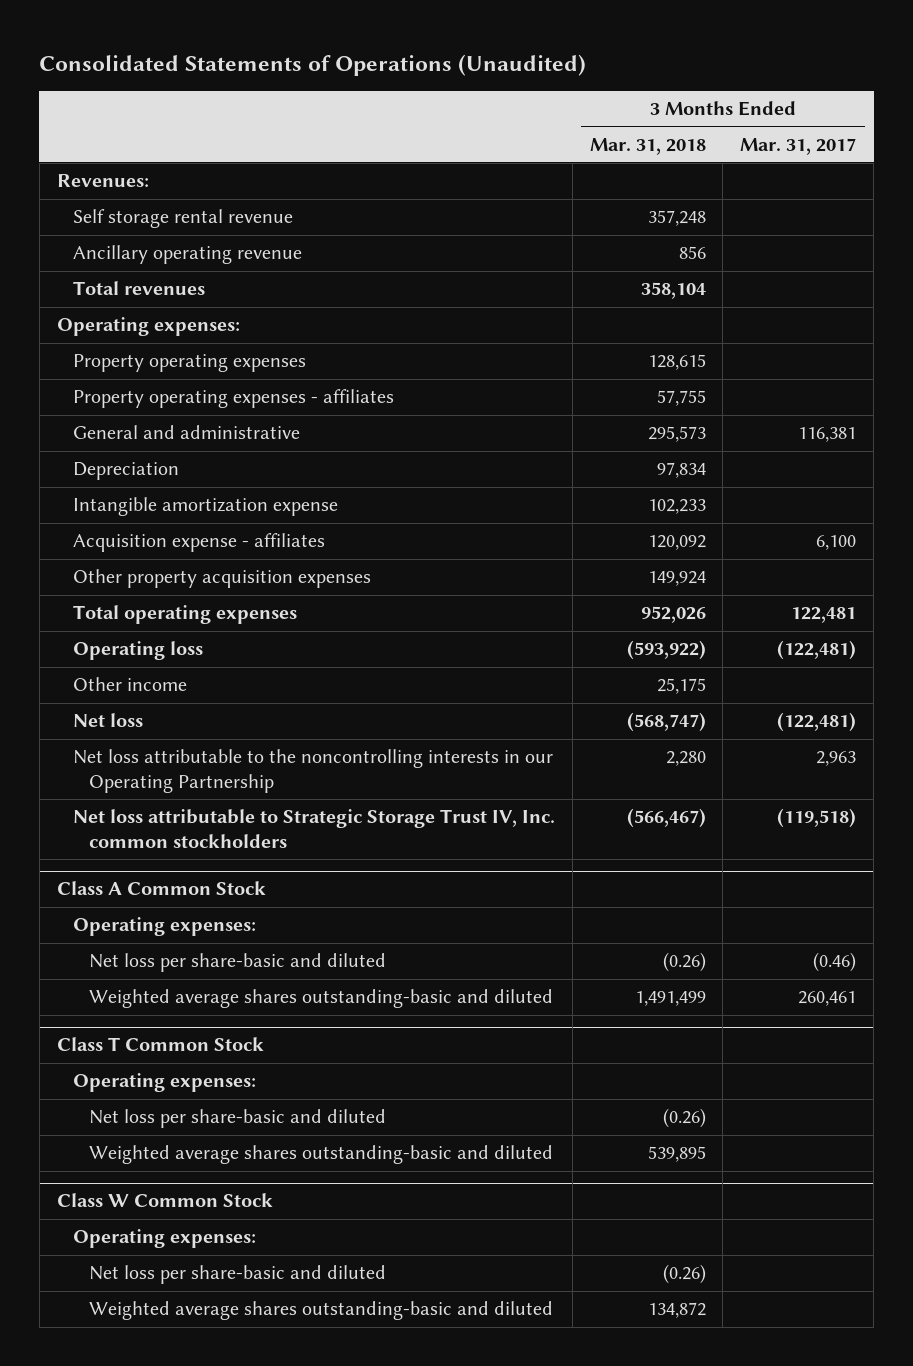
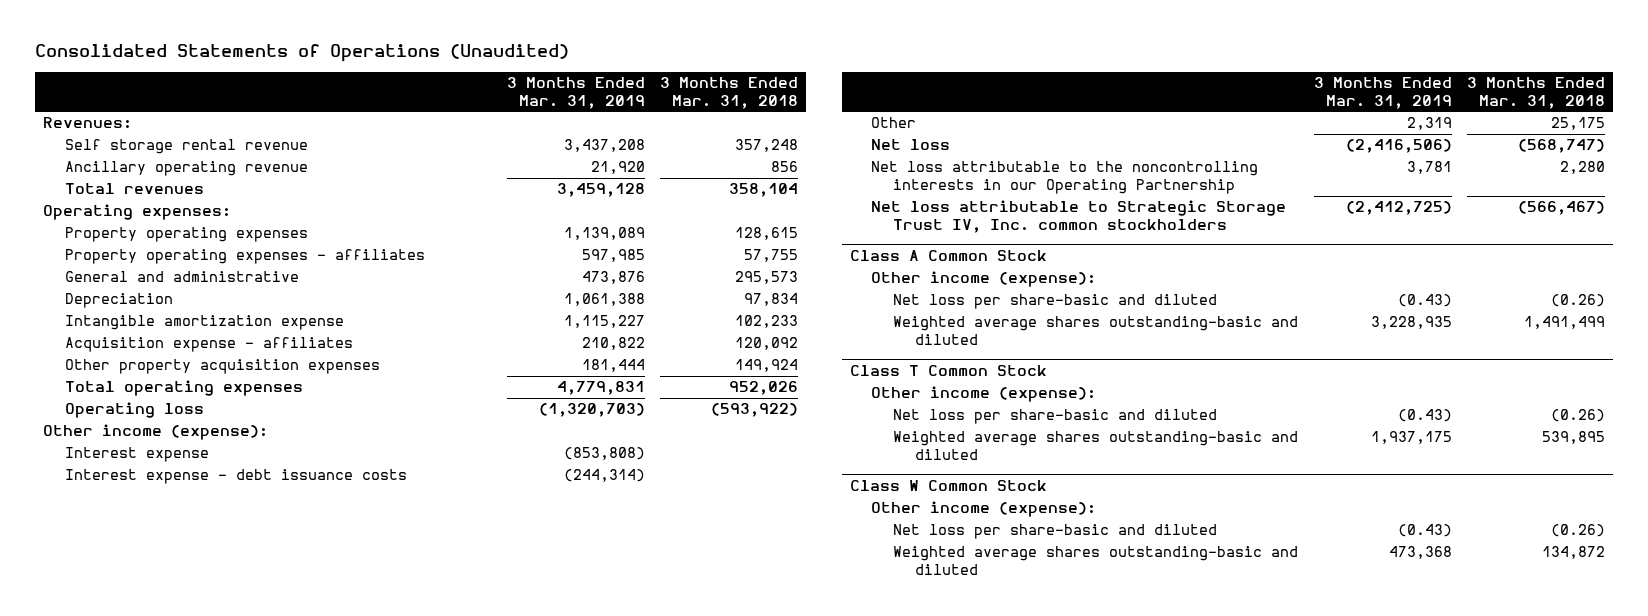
[740,137,857,155] Mar. 31, 2017 -> none
none -> [506,77,645,109] 3 Months Ended Mar. 31, 2019
none -> [42,424,268,441] Other income (expense):
none -> [64,447,209,463] Interest expense
none -> [64,469,407,485] Interest expense - debt issuance costs
[72,677,187,692] Other income -> [871,117,917,129] Other
[72,917,256,937] Operating expenses: -> none
none -> [871,271,1097,288] Other income (expense):
[72,1073,256,1093] Operating expenses: -> none
none -> [871,386,1097,403] Other income (expense):
[72,1229,256,1249] Operating expenses: -> none
none -> [871,501,1097,518] Other income (expense):

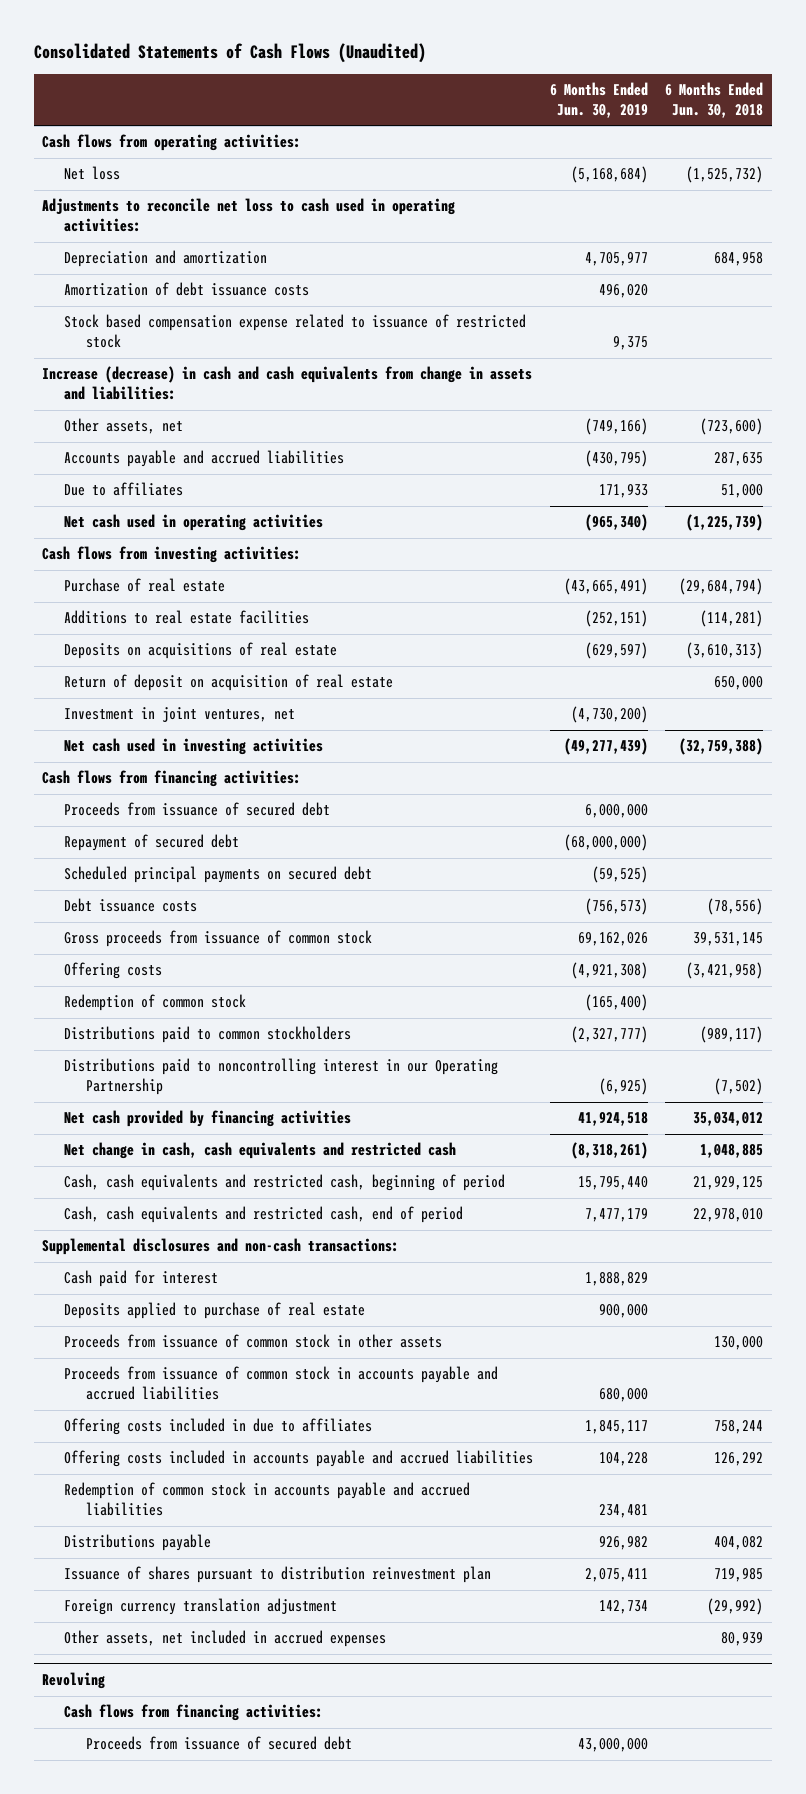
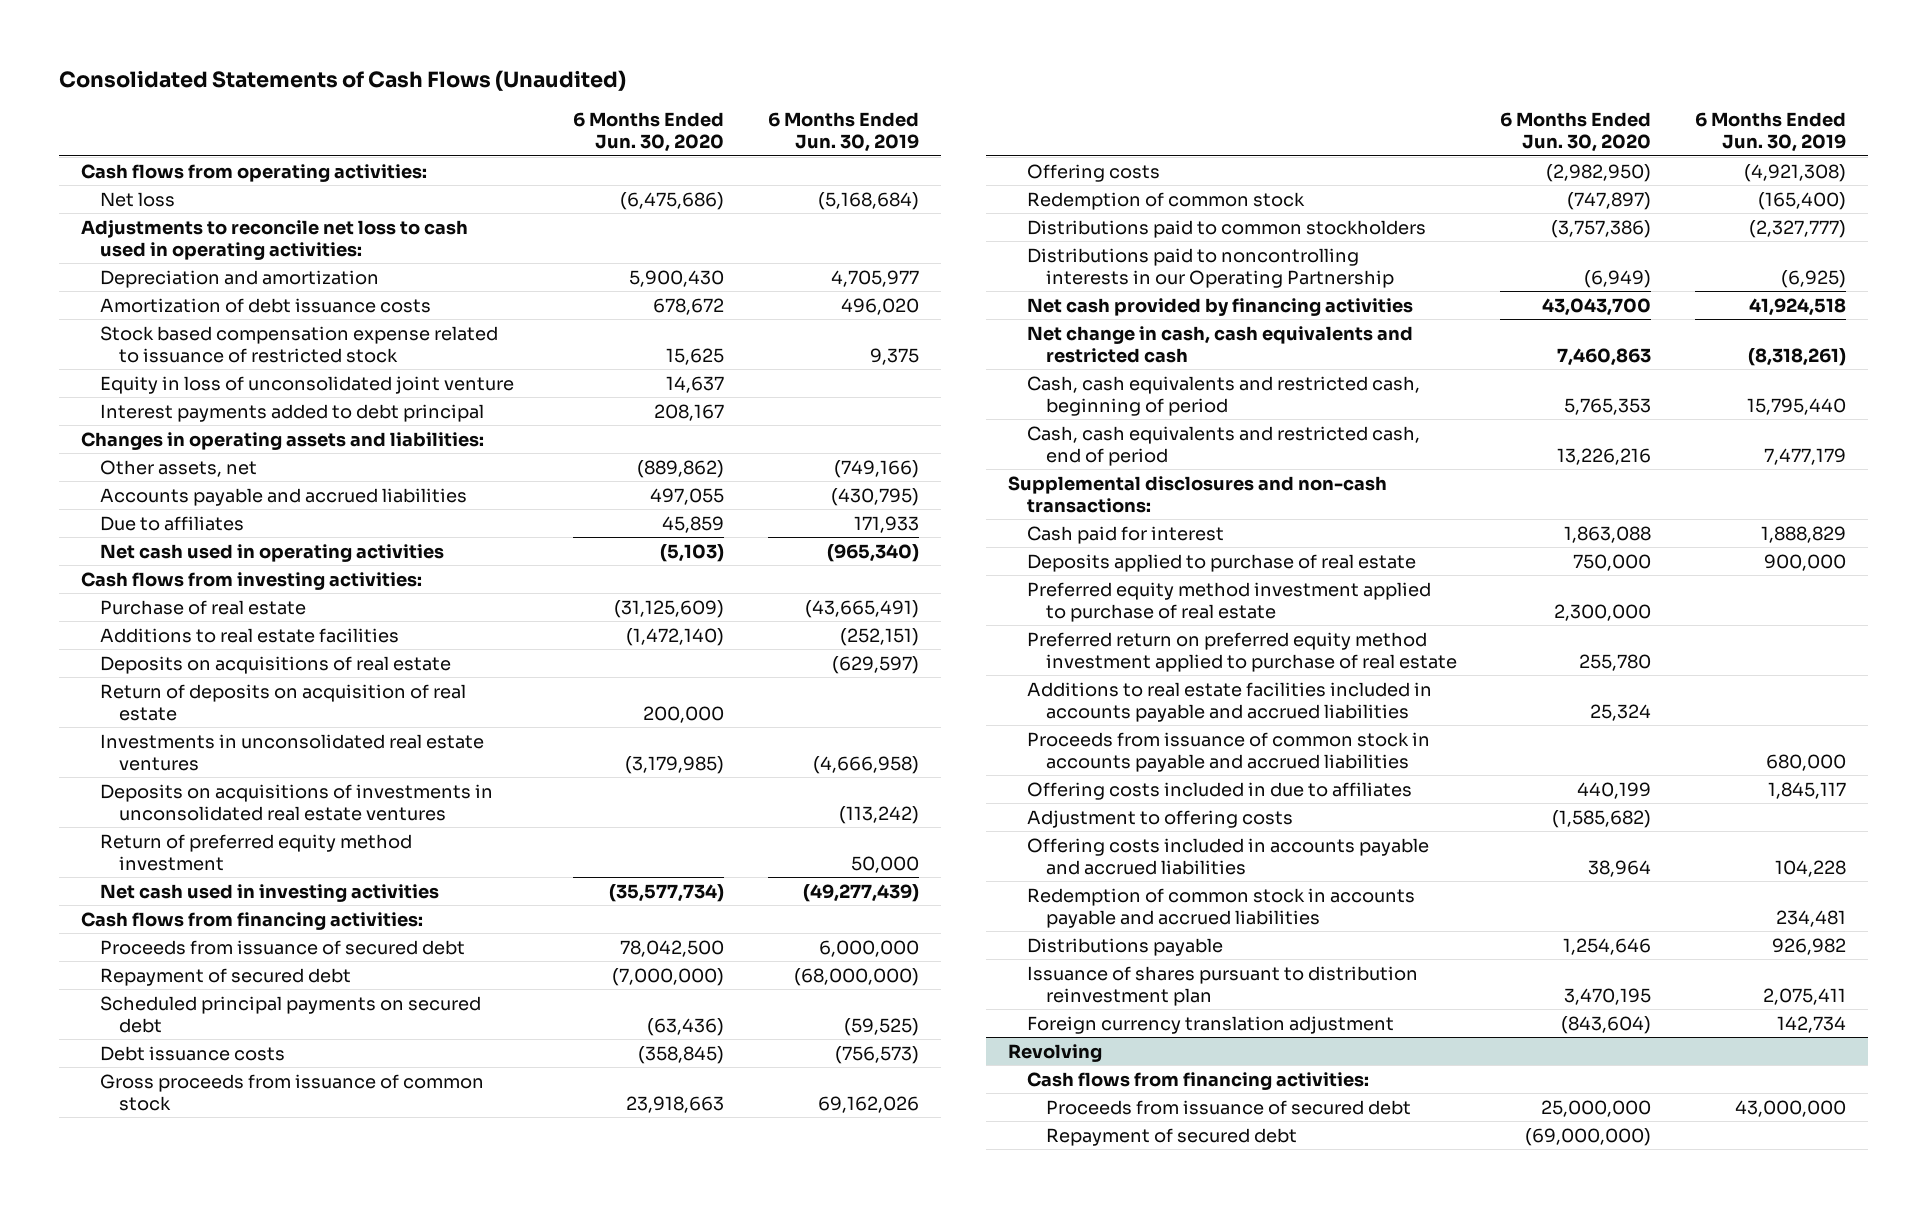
[665,81,764,118] 6 Months Ended Jun. 30, 2018 -> none
none -> [573,112,725,153] 6 Months Ended Jun. 30, 2020
none -> [99,375,514,394] Equity in loss of unconsolidated joint venture
none -> [99,403,484,422] Interest payments added to debt principal
[42,366,533,401] Increase (decrease) in cash and cash equivalents from change in assets and liabilities: -> [81,431,485,450] Changes in operating assets and liabilities:
[64,674,394,692] Return of deposit on acquisition of real estate -> [99,683,466,721] Return of deposits on acquisition of real estate
[64,707,296,723] Investment in joint ventures, net -> [99,733,484,771] Investments in unconsolidated real estate ventures
[571,706,649,724] (4,730,200) -> [813,755,920,774] (4,666,958)
none -> [99,783,493,821] Deposits on acquisitions of investments in unconsolidated real estate ventures
none -> [99,833,412,871] Return of preferred equity method investment
[64,1058,499,1096] Distributions paid to noncontrolling interest in our Operating Partnership -> [1026,247,1394,288] Distributions paid to noncontrolling interests in our Operating Partnership
[64,1334,443,1349] Proceeds from issuance of common stock in other assets -> none
none -> [1026,581,1431,622] Preferred equity method investment applied to purchase of real estate
none -> [1026,631,1457,672] Preferred return on preferred equity method investment applied to purchase of real estate
none -> [1026,681,1432,722] Additions to real estate facilities included in accounts payable and accrued liabilities
none -> [1026,809,1293,828] Adjustment to offering costs
[64,1630,387,1648] Other assets, net included in accrued expenses -> none
none -> [1045,1127,1297,1146] Repayment of secured debt

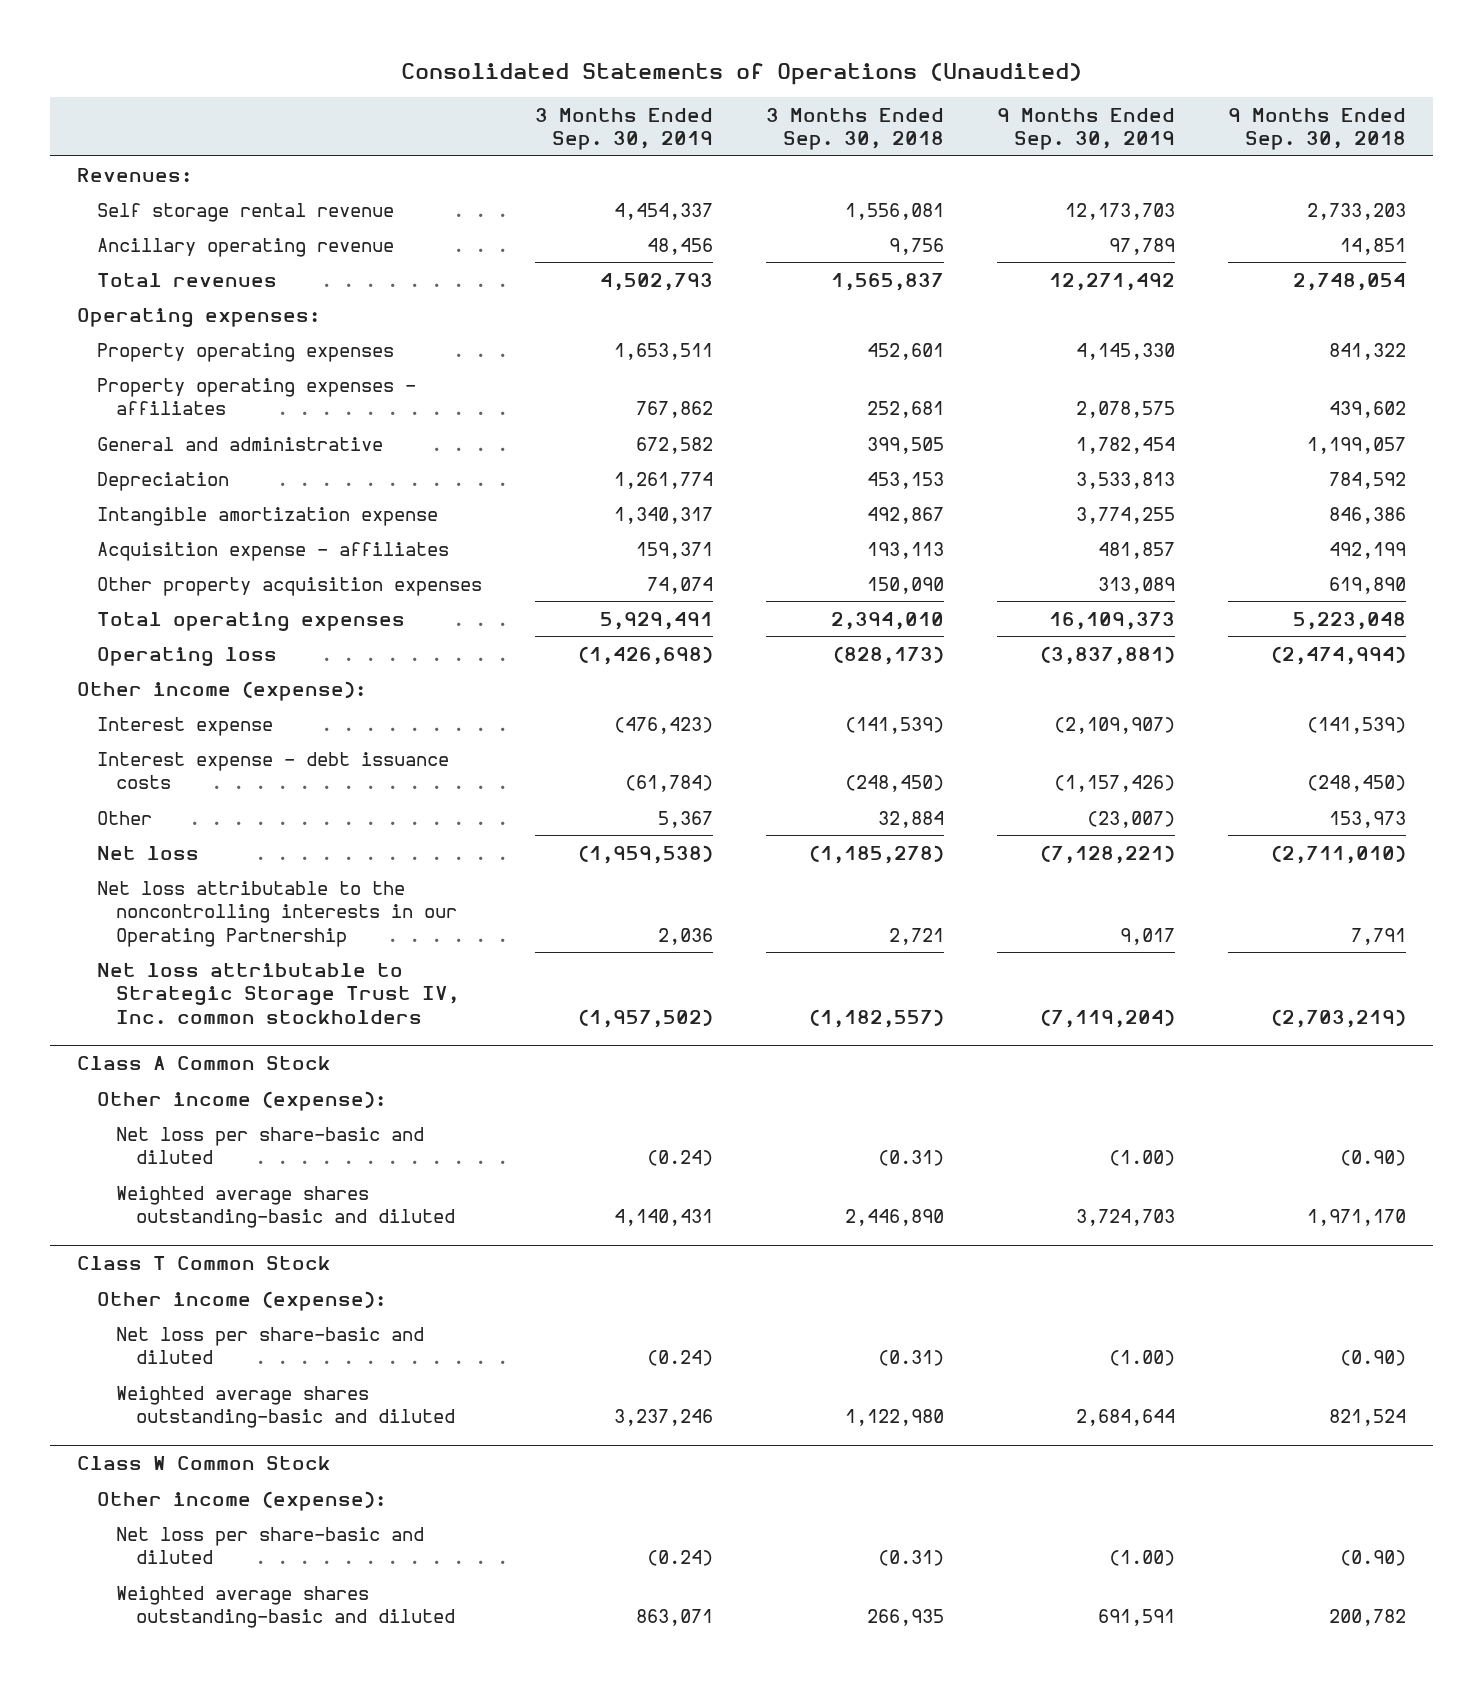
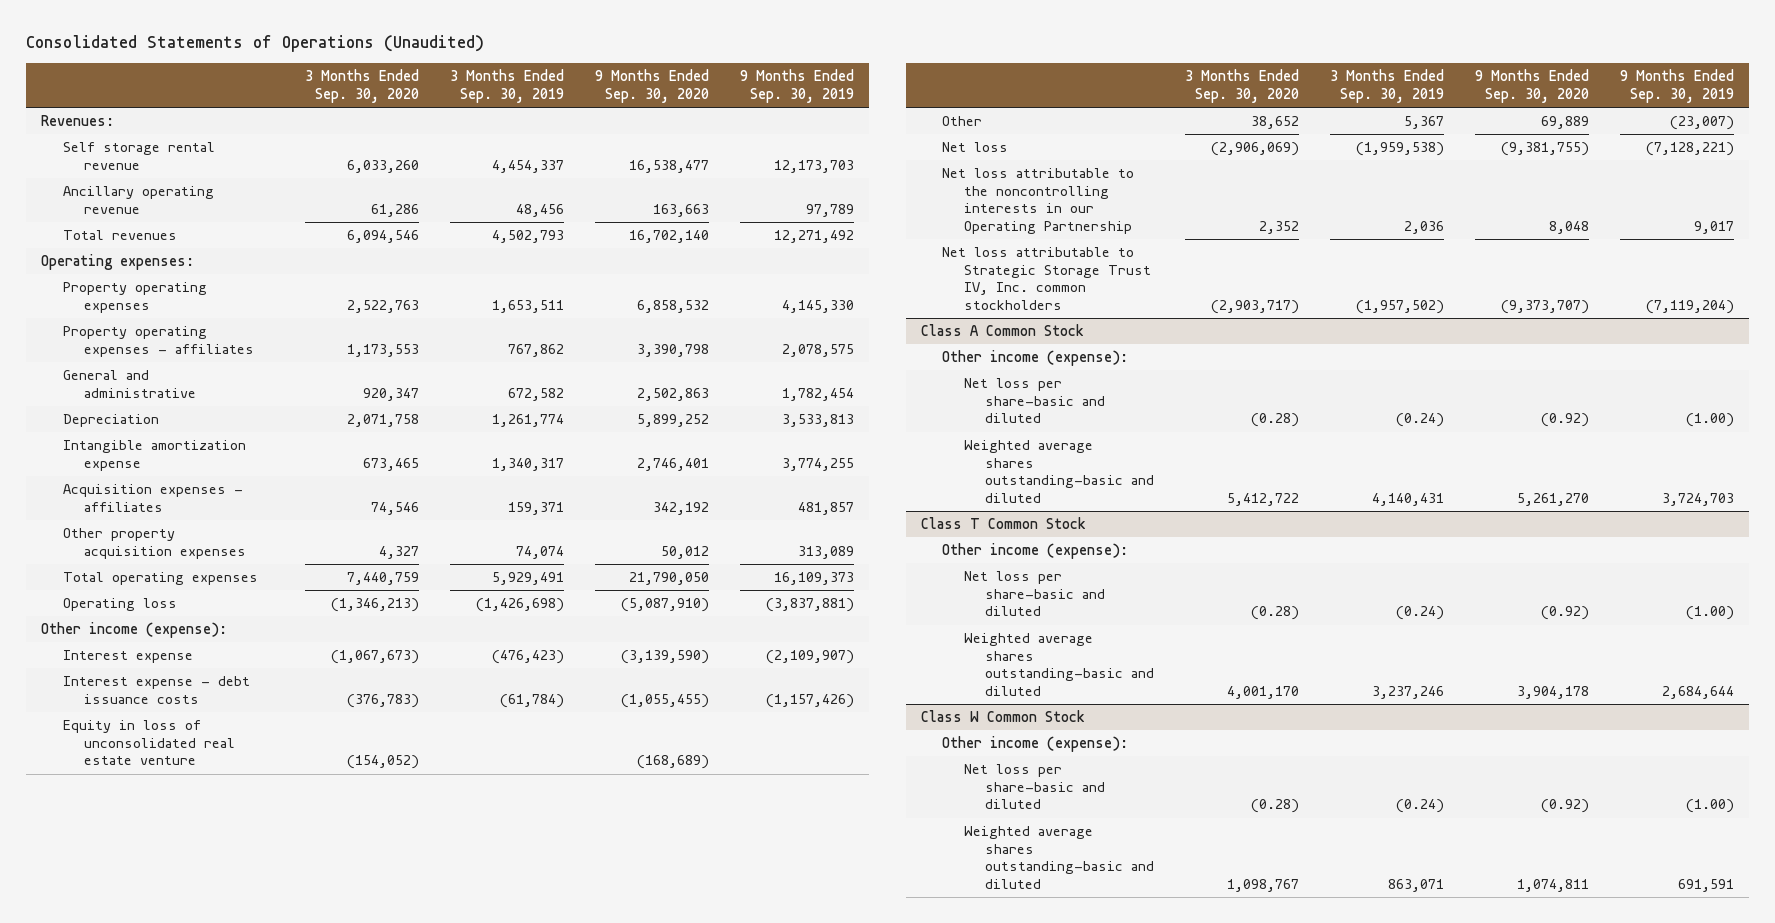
[765,107,944,151] 3 Months Ended Sep. 30, 2018 -> none
[1228,107,1407,151] 9 Months Ended Sep. 30, 2018 -> none
none -> [304,69,419,103] 3 Months Ended Sep. 30, 2020
none -> [594,69,709,103] 9 Months Ended Sep. 30, 2020
[96,541,449,561] Acquisition expense - affiliates -> [62,484,243,512] Acquisition expenses - affiliates
none -> [62,720,235,766] Equity in loss of unconsolidated real estate venture

